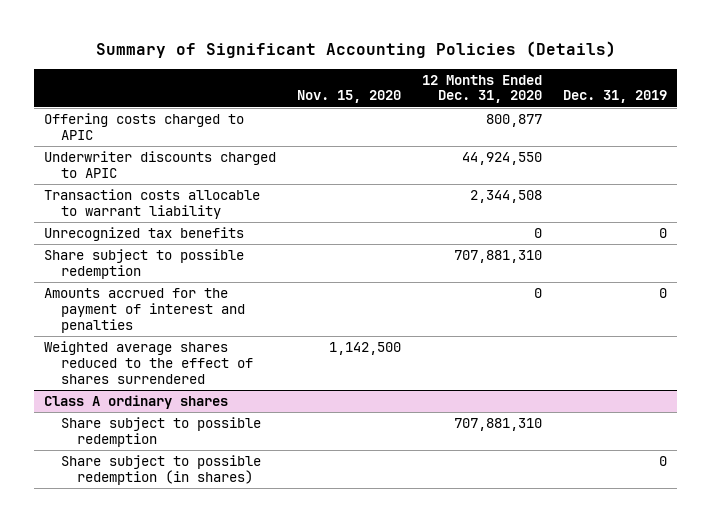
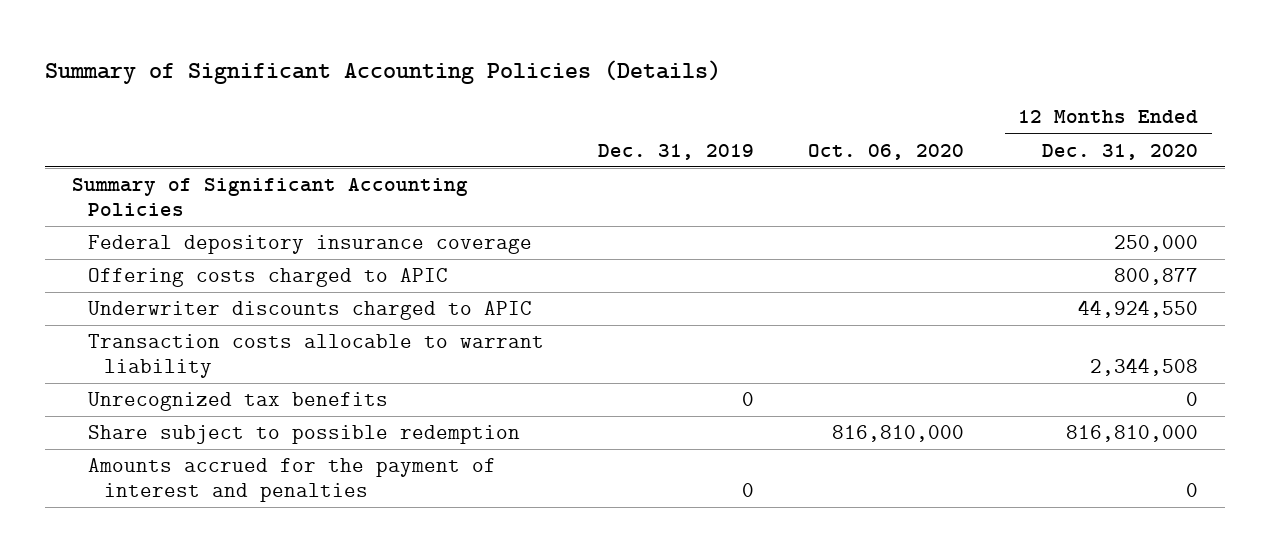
[297,90,402,104] Nov. 15, 2020 -> none
none -> [808,143,965,160] Oct. 06, 2020
none -> [71,178,468,217] Summary of Significant Accounting Policies
none -> [87,235,532,255] Federal depository insurance coverage
[454,249,543,263] 707,881,310 -> [1066,425,1199,443] 816,810,000
[44,340,253,384] Weighted average shares reduced to the effect of shares surrendered -> none
[44,394,229,409] Class A ordinary shares -> none
[60,416,261,447] Share subject to possible redemption -> none
[60,454,261,485] Share subject to possible redemption (in shares) -> none

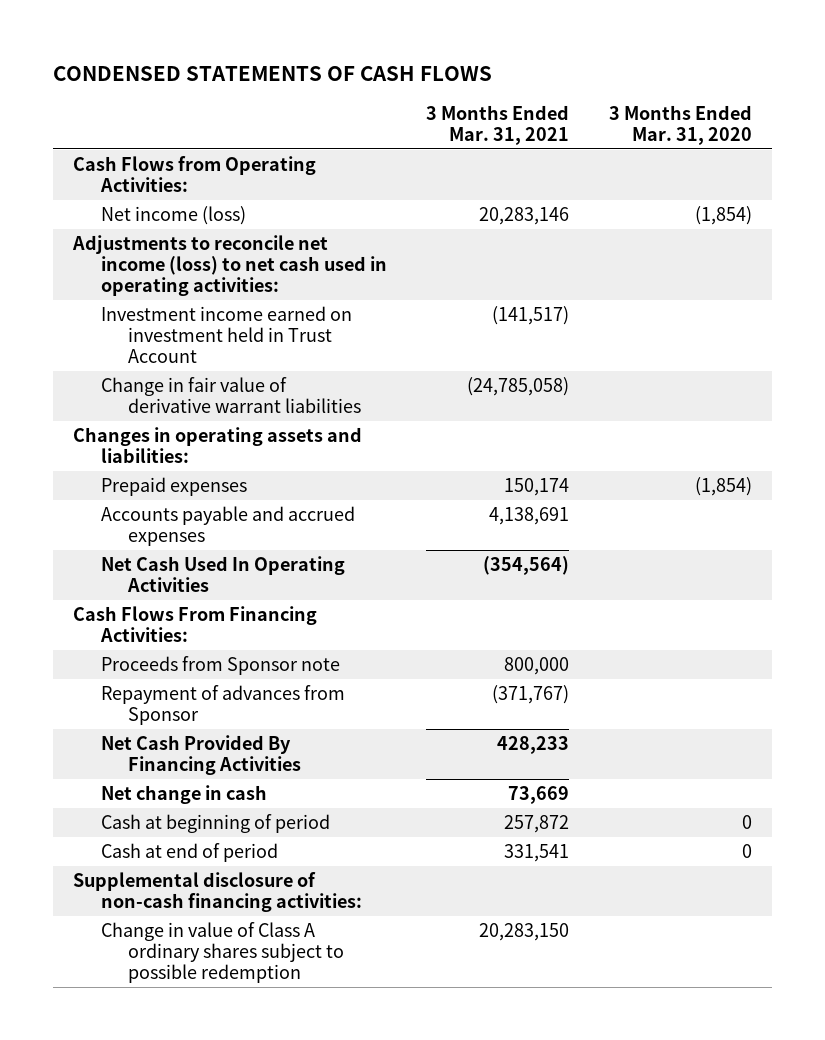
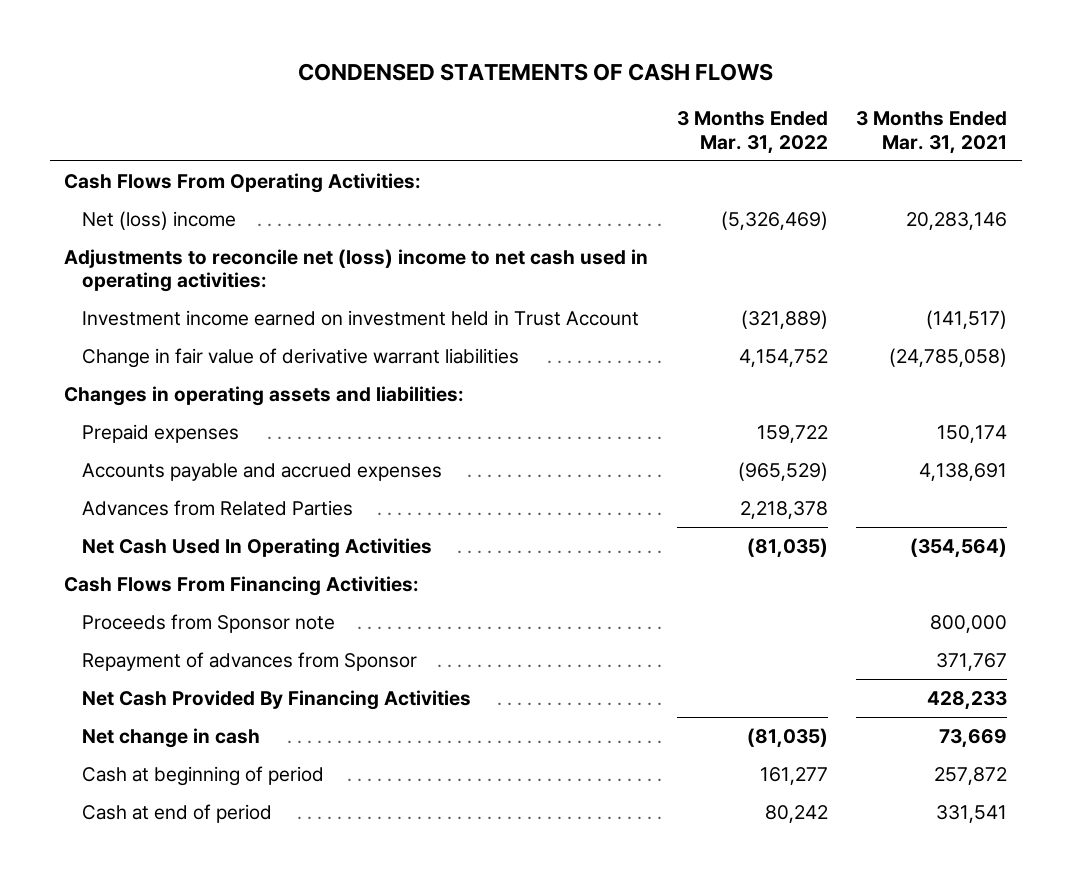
[608,104,752,145] 3 Months Ended Mar. 31, 2020 -> none
none -> [676,111,828,154] 3 Months Ended Mar. 31, 2022
[73,155,317,192] Cash Flows from Operating Activities: -> [63,172,421,193] Cash Flows From Operating Activities:
[100,205,246,225] Net income (loss) -> [82,210,237,230] Net (loss) income
[72,234,387,296] Adjustments to reconcile net income (loss) to net cash used in operating activities: -> [63,248,648,293] Adjustments to reconcile net (loss) income to net cash used in operating activities:
none -> [82,499,354,516] Advances from Related Parties
[492,684,570,704] (371,767) -> [936,652,1008,671] 371,767
[73,871,362,912] Supplemental disclosure of non-cash financing activities: -> none
[100,921,345,983] Change in value of Class A ordinary shares subject to possible redemption -> none

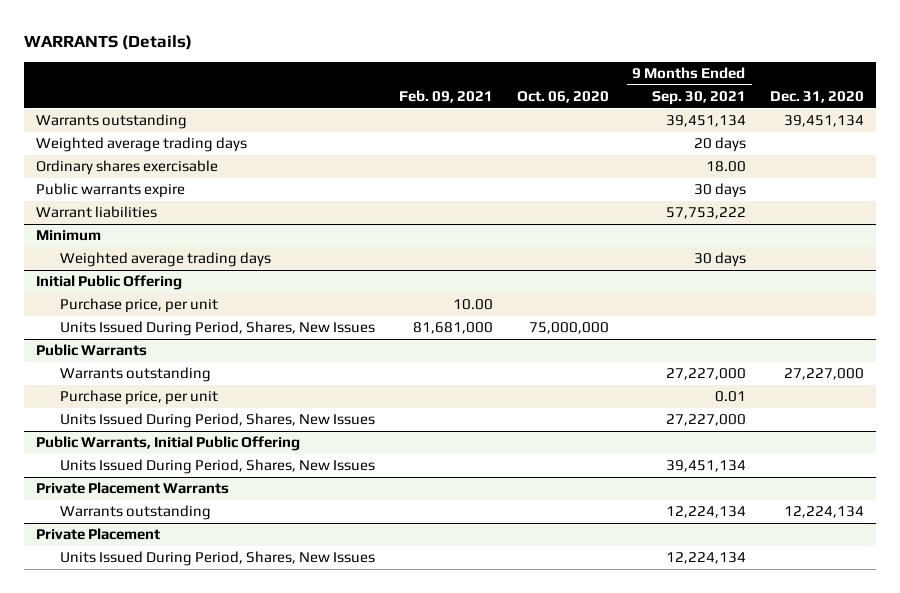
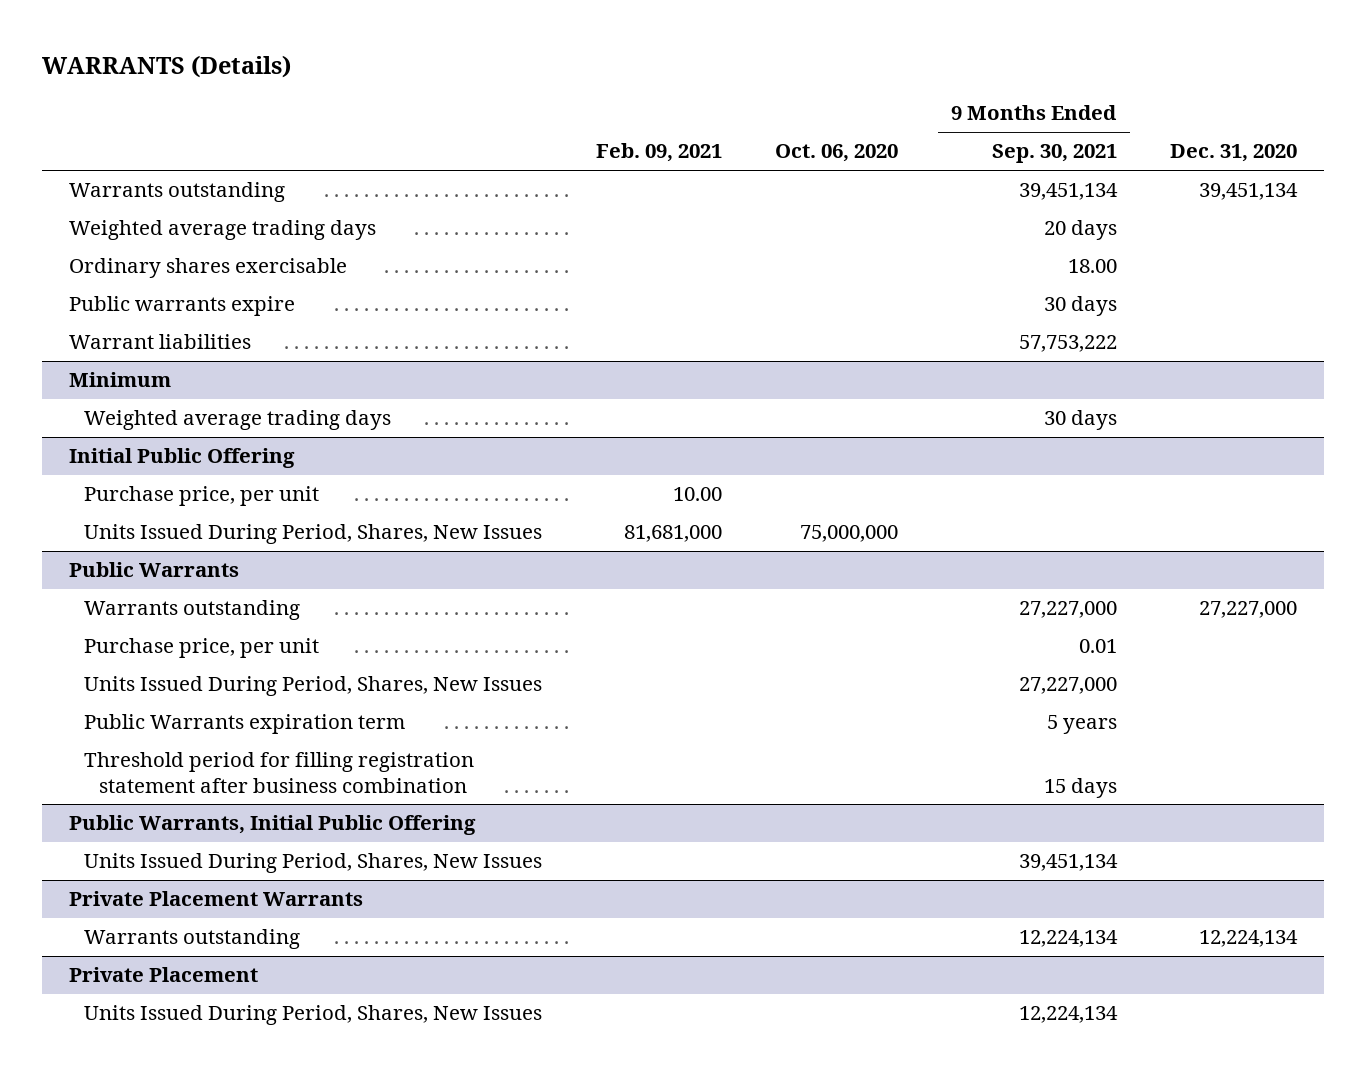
none -> [83,714,405,735] Public Warrants expiration term
none -> [83,752,474,793] Threshold period for filling registration statement after business combination

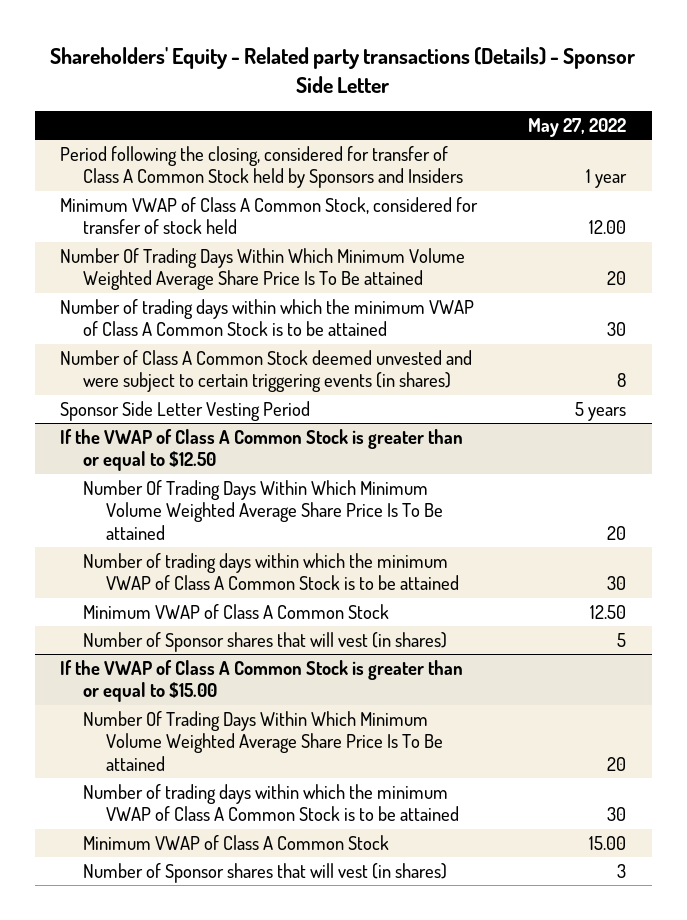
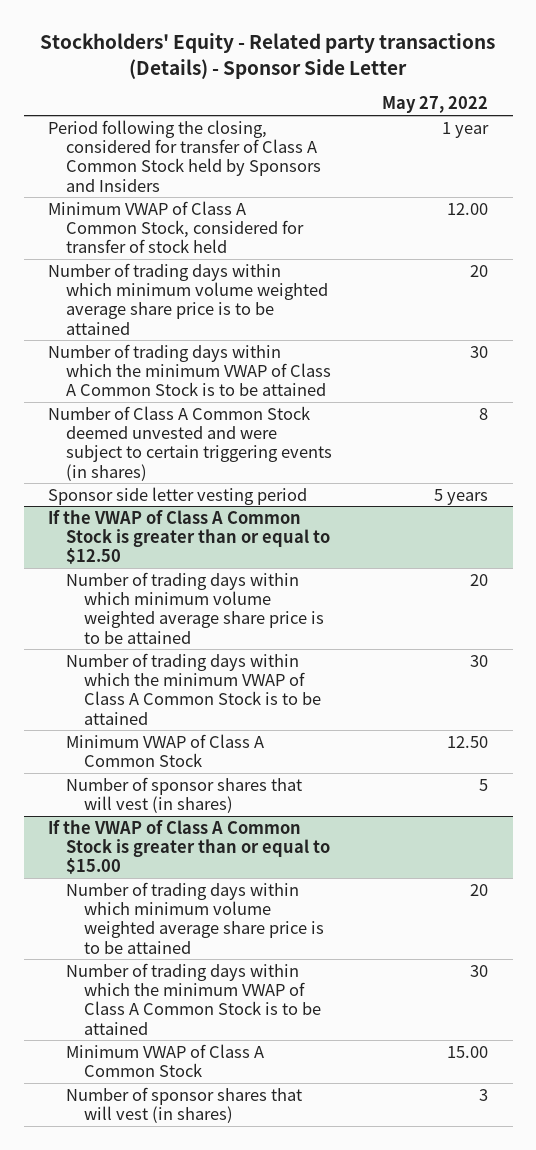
[50,46,636,93] Shareholders' Equity - Related party transactions (Details) - Sponsor Side Letter -> [40,33,496,80] Stockholders' Equity - Related party transactions (Details) - Sponsor Side Letter
[60,247,466,291] Number Of Trading Days Within Which Minimum Volume Weighted Average Share Price Is To Be attained -> [48,262,329,335] Number of trading days within which minimum volume weighted average share price is to be attained
[60,400,311,421] Sponsor Side Letter Vesting Period -> [48,486,308,505] Sponsor side letter vesting period
[82,479,443,541] Number Of Trading Days Within Which Minimum Volume Weighted Average Share Price Is To Be attained -> [66,571,325,644] Number of trading days within which minimum volume weighted average share price is to be attained
[82,631,447,652] Number of Sponsor shares that will vest (in shares) -> [66,776,303,814] Number of sponsor shares that will vest (in shares)
[82,710,443,772] Number Of Trading Days Within Which Minimum Volume Weighted Average Share Price Is To Be attained -> [66,881,325,954] Number of trading days within which minimum volume weighted average share price is to be attained
[82,862,447,883] Number of Sponsor shares that will vest (in shares) -> [66,1086,303,1124] Number of sponsor shares that will vest (in shares)

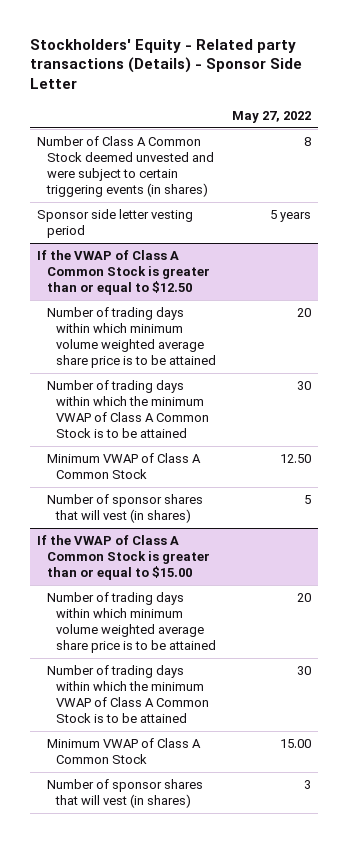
[48,119,322,192] Period following the closing, considered for transfer of Class A Common Stock held by Sponsors and Insiders -> none
[48,200,305,254] Minimum VWAP of Class A Common Stock, considered for transfer of stock held -> none
[48,262,329,335] Number of trading days within which minimum volume weighted average share price is to be attained -> none
[48,343,332,397] Number of trading days within which the minimum VWAP of Class A Common Stock is to be attained -> none

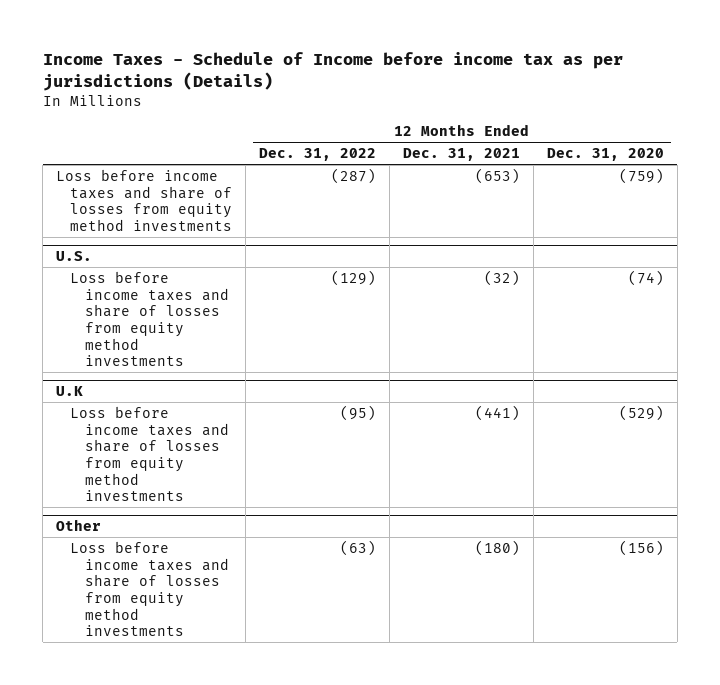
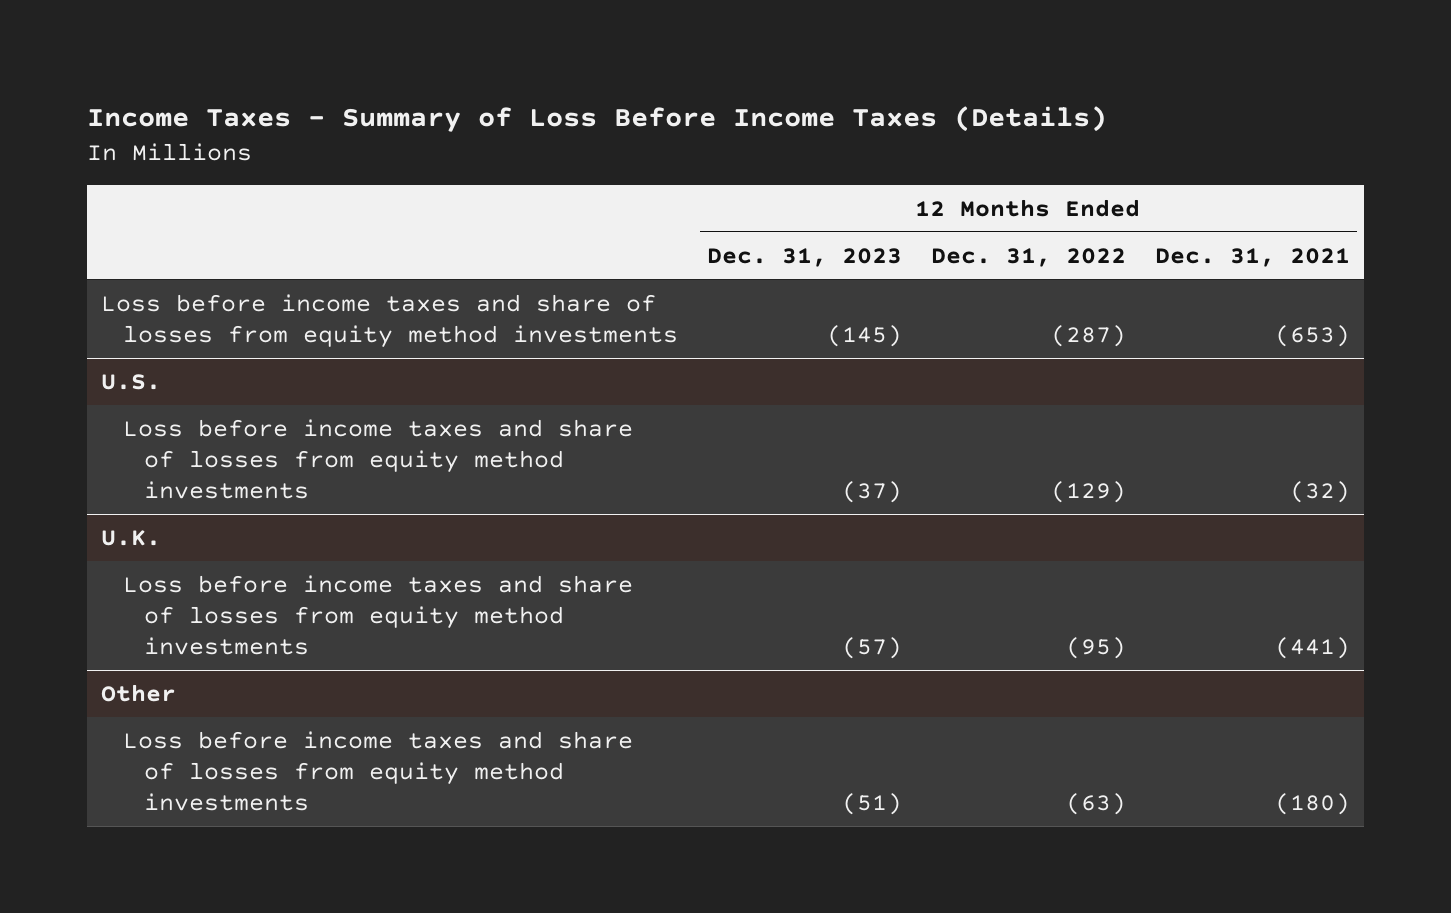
[42,51,623,92] Income Taxes - Schedule of Income before income tax as per jurisdictions (Details) -> [86,105,1107,132] Income Taxes - Summary of Loss Before Income Taxes (Details)
[546,148,664,162] Dec. 31, 2020 -> none
none -> [706,247,902,267] Dec. 31, 2023
[56,386,84,397] U.K -> [101,529,162,546] U.K.

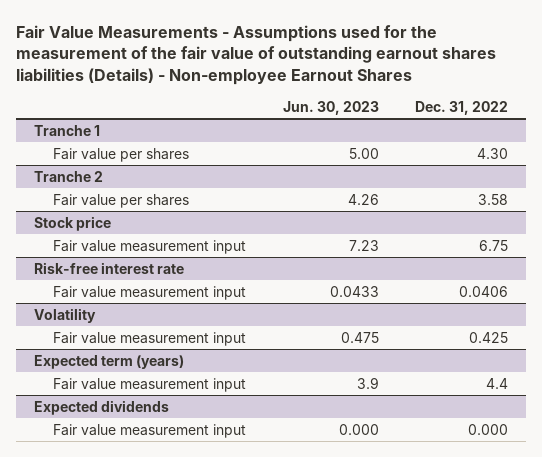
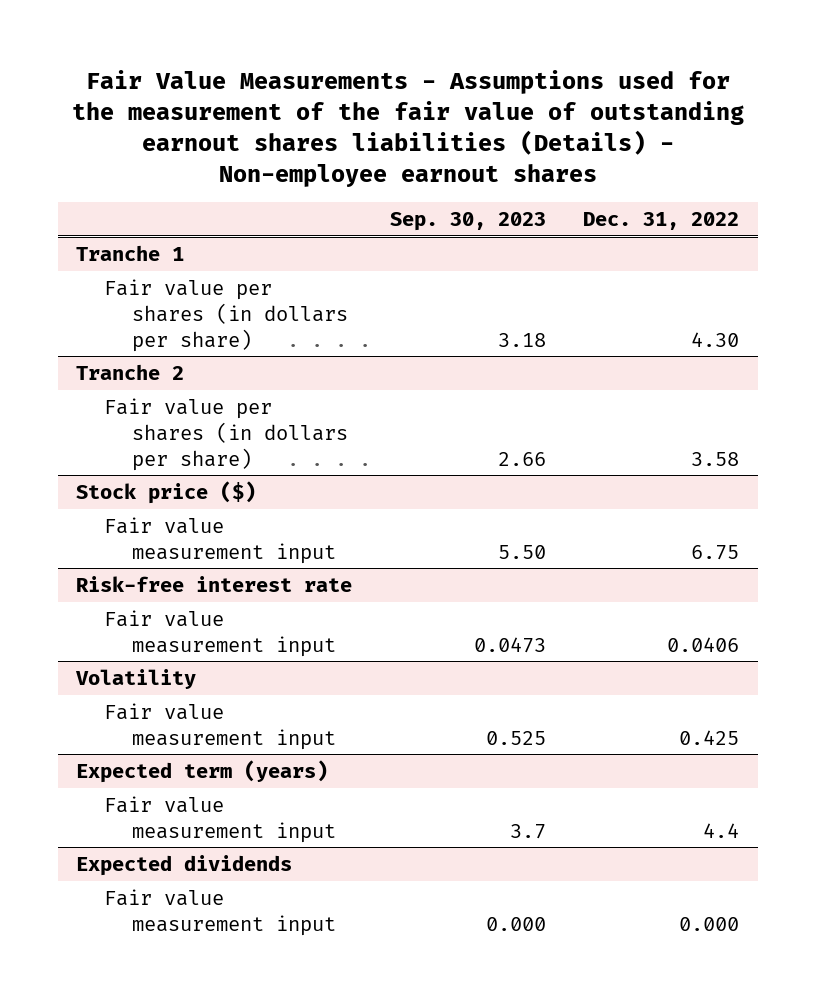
[15,24,496,86] Fair Value Measurements - Assumptions used for the measurement of the fair value of outstanding earnout shares liabilities (Details) - Non-employee Earnout Shares -> [71,69,744,188] Fair Value Measurements - Assumptions used for the measurement of the fair value of outstanding earnout shares liabilities (Details) - Non-employee earnout shares
[282,100,379,115] Jun. 30, 2023 -> none
none -> [389,211,546,231] Sep. 30, 2023
[53,147,190,162] Fair value per shares -> [104,278,349,352] Fair value per shares (in dollars per share)
[53,193,190,208] Fair value per shares -> [104,397,349,471] Fair value per shares (in dollars per share)
[34,215,112,231] Stock price -> [76,480,257,504] Stock price ($)

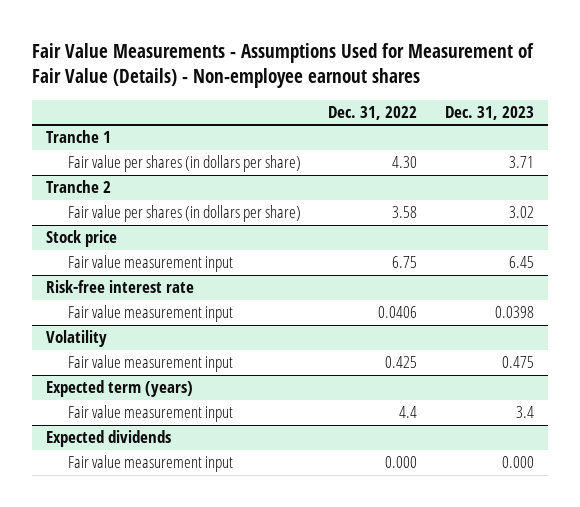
[71,69,744,188] Fair Value Measurements - Assumptions used for the measurement of the fair value of outstanding earnout shares liabilities (Details) - Non-employee earnout shares -> [32,42,535,89] Fair Value Measurements - Assumptions Used for Measurement of Fair Value (Details) - Non-employee earnout shares
[389,211,546,231] Sep. 30, 2023 -> none
none -> [444,105,534,120] Dec. 31, 2023
[76,480,257,504] Stock price ($) -> [46,230,118,248] Stock price

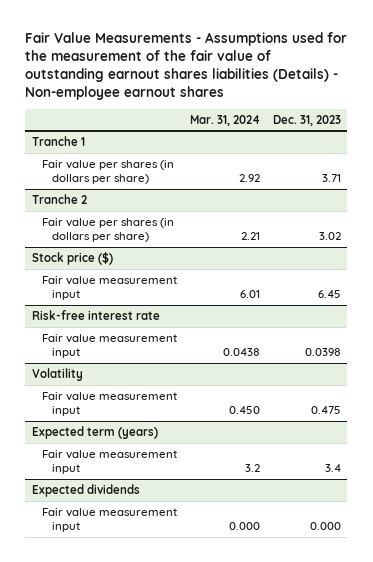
[32,42,535,89] Fair Value Measurements - Assumptions Used for Measurement of Fair Value (Details) - Non-employee earnout shares -> [25,32,348,101] Fair Value Measurements - Assumptions used for the measurement of the fair value of outstanding earnout shares liabilities (Details) - Non-employee earnout shares
[328,105,418,120] Dec. 31, 2022 -> none
none -> [189,114,260,126] Mar. 31, 2024
[46,230,118,248] Stock price -> [31,251,113,265] Stock price ($)

